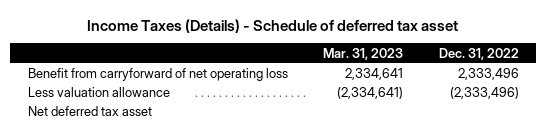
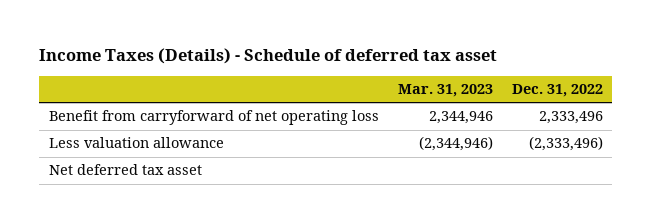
[345,68,404,81] 2,334,641 -> [428,111,493,125] 2,344,946
[337,87,404,100] (2,334,641) -> [418,136,493,152] (2,344,946)

